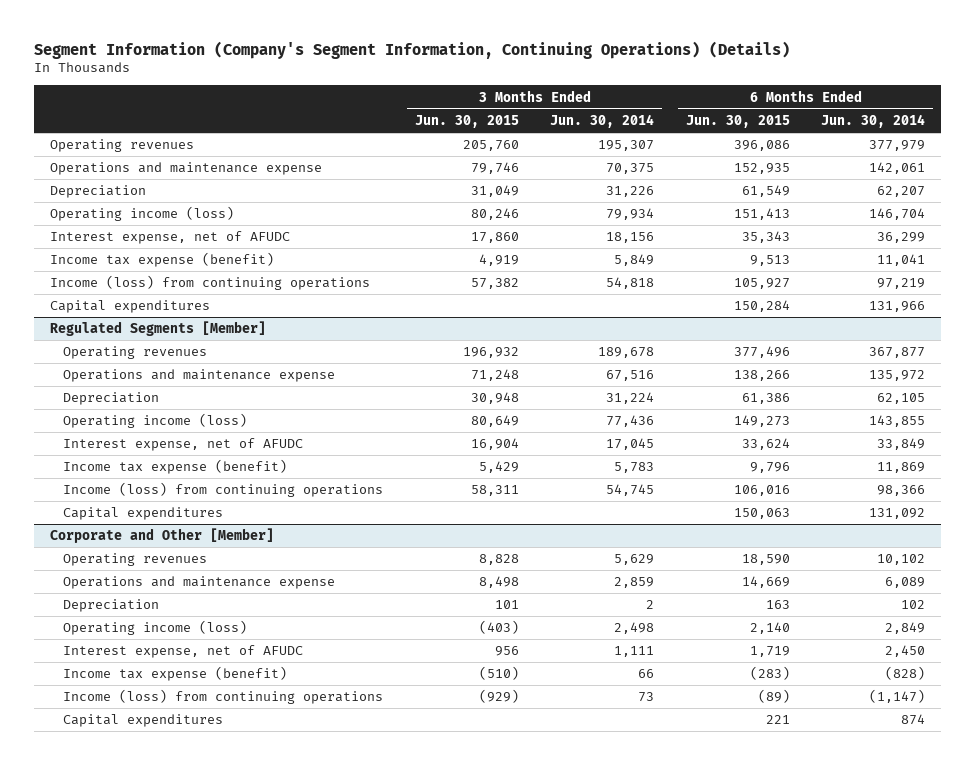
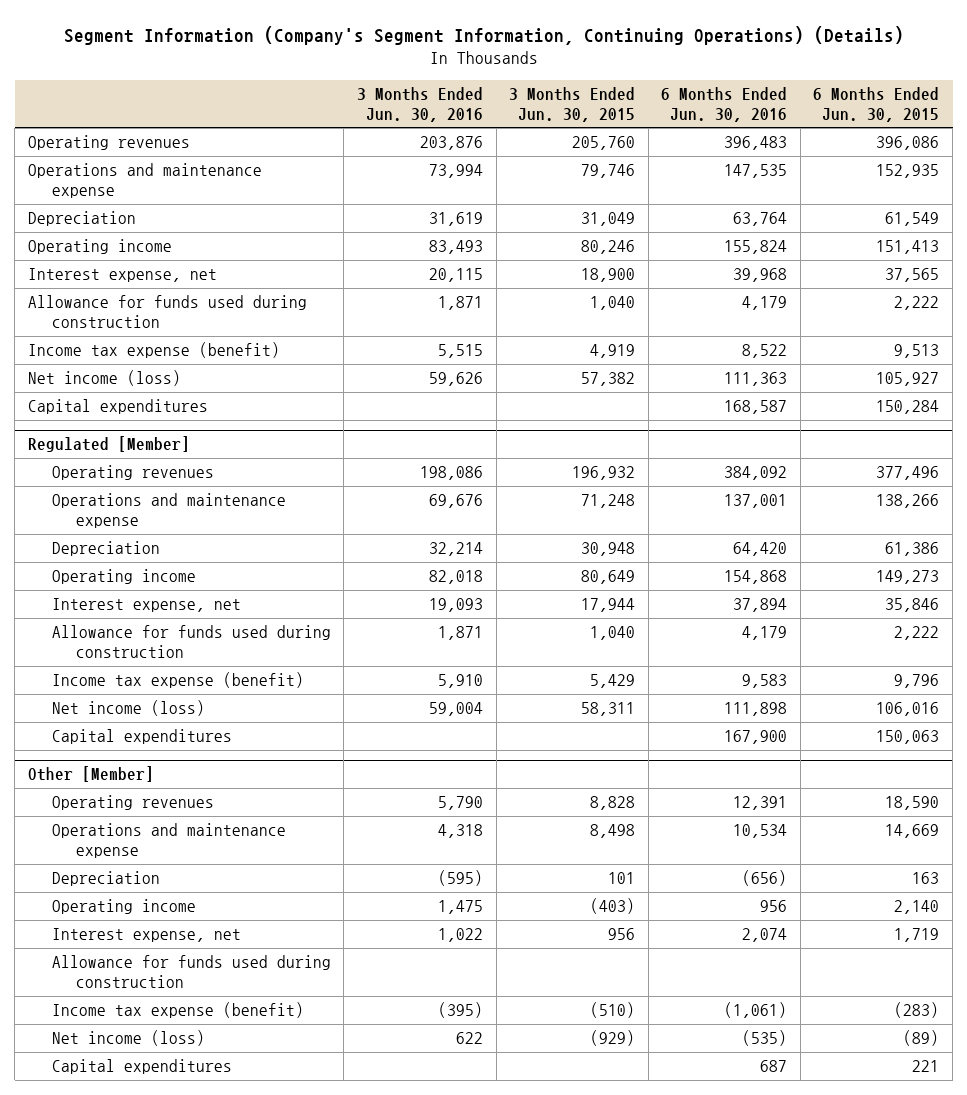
[550,114,655,129] Jun. 30, 2014 -> none
[821,114,926,129] Jun. 30, 2014 -> none
none -> [357,86,484,122] 3 Months Ended Jun. 30, 2016
none -> [661,86,788,122] 6 Months Ended Jun. 30, 2016
[50,206,235,222] Operating income (loss) -> [27,239,172,255] Operating income
[50,231,291,245] Interest expense, net of AFUDC -> [27,268,217,283] Interest expense, net
[470,232,519,244] 17,860 -> [581,268,636,283] 18,900
[741,231,790,244] 35,343 -> [885,268,940,283] 37,565
none -> [27,295,307,329] Allowance for funds used during construction
[50,275,371,291] Income (loss) from continuing operations -> [27,370,181,387] Net income (loss)
[50,321,267,337] Regulated Segments [Member] -> [27,436,190,453] Regulated [Member]
[63,413,248,429] Operating income (loss) -> [51,569,196,585] Operating income
[63,438,304,452] Interest expense, net of AFUDC -> [51,598,241,613] Interest expense, net
[470,438,519,451] 16,904 -> [581,598,636,613] 17,944
[741,438,790,451] 33,624 -> [885,598,940,613] 35,846
none -> [51,625,331,659] Allowance for funds used during construction
[63,482,384,498] Income (loss) from continuing operations -> [51,700,205,717] Net income (loss)
[50,528,275,544] Corporate and Other [Member] -> [27,766,154,783] Other [Member]
[63,620,248,636] Operating income (loss) -> [51,899,196,915] Operating income
[63,645,304,659] Interest expense, net of AFUDC -> [51,928,241,943] Interest expense, net
none -> [51,955,331,989] Allowance for funds used during construction
[63,689,384,705] Income (loss) from continuing operations -> [51,1030,205,1047] Net income (loss)

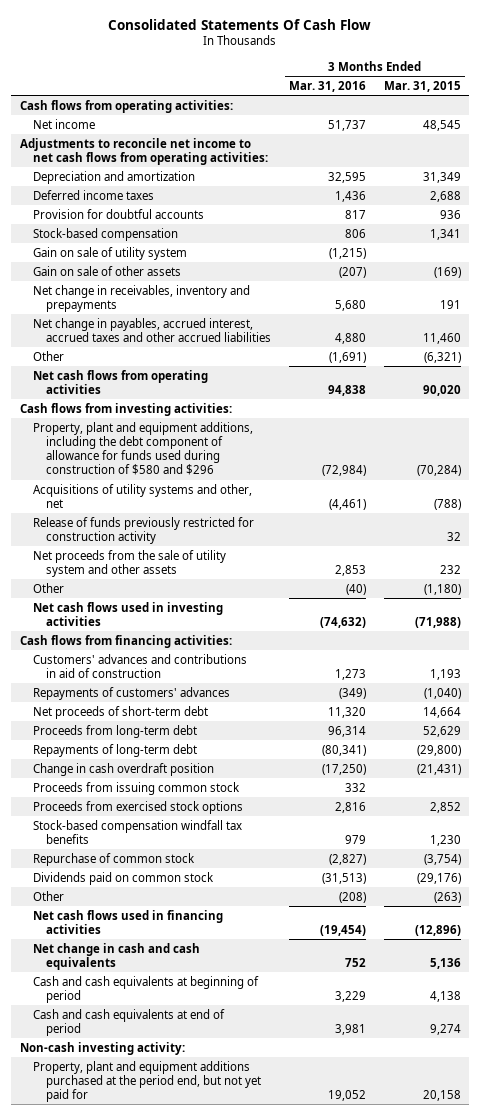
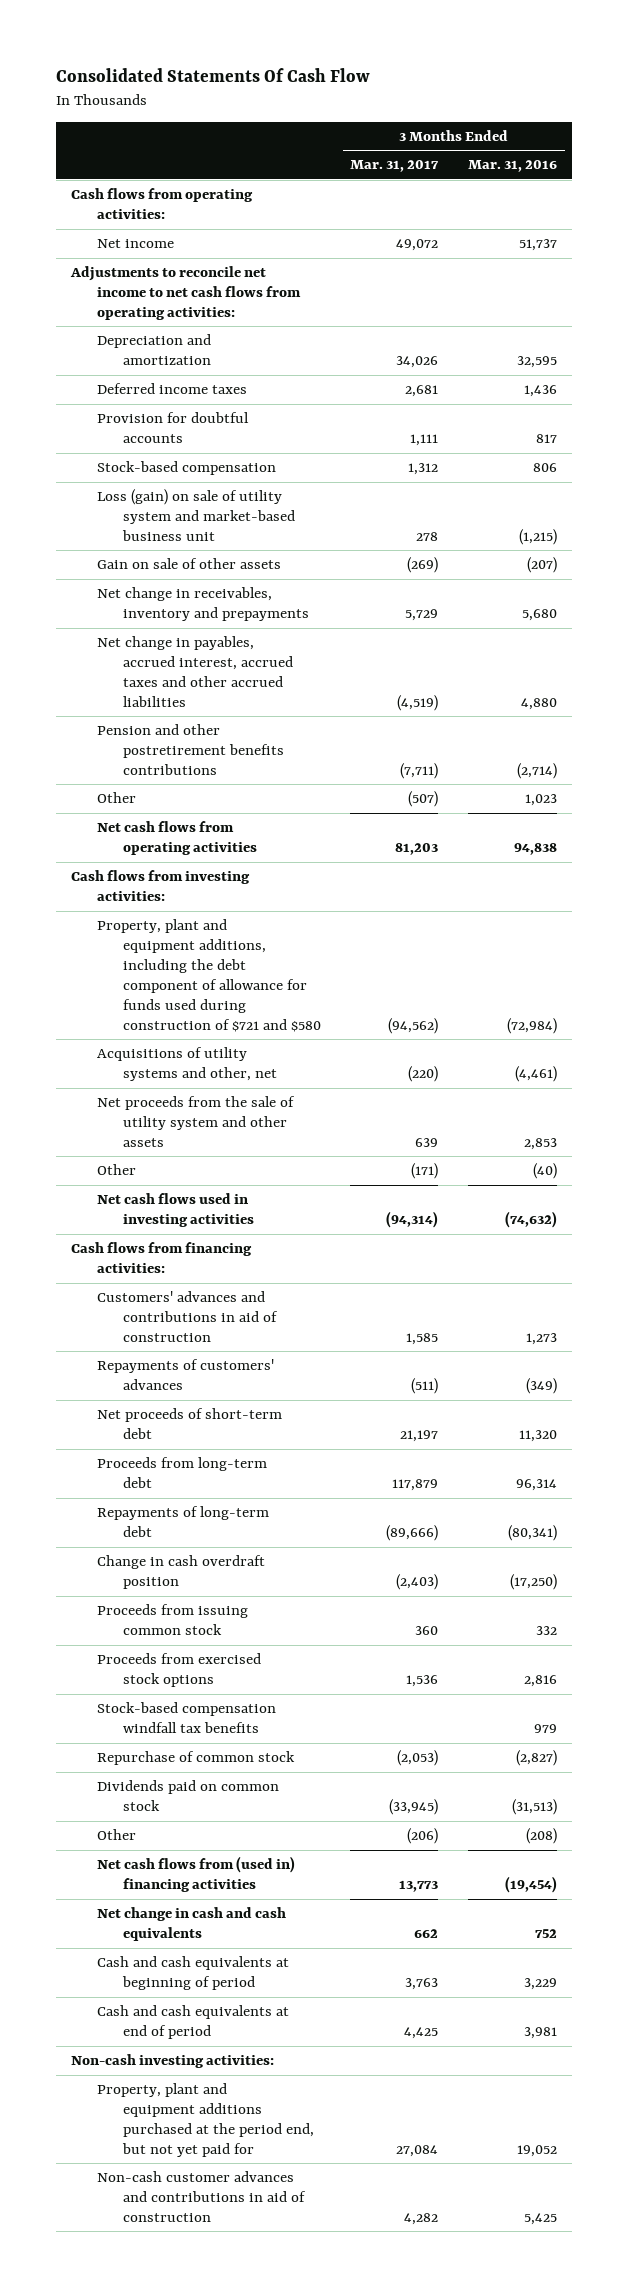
[383,81,461,93] Mar. 31, 2015 -> none
none -> [350,160,440,173] Mar. 31, 2017
[33,246,188,260] Gain on sale of utility system -> [96,489,295,541] Loss (gain) on sale of utility system and market-based business unit
none -> [96,724,284,775] Pension and other postretirement benefits contributions
[328,351,366,363] (1,691) -> [525,794,558,807] 1,023
[33,421,254,476] Property, plant and equipment additions, including the debt component of allowance for funds used during construction of $580 and $296 -> [96,919,321,1032] Property, plant and equipment additions, including the debt component of allowance for funds used during construction of $721 and $580
[33,516,255,544] Release of funds previously restricted for construction activity -> none
[33,909,224,934] Net cash flows used in financing activities -> [96,1856,295,1893] Net cash flows from (used in) financing activities
[20,1041,186,1055] Non-cash investing activity: -> [71,2054,275,2069] Non-cash investing activities:
none -> [96,2171,306,2222] Non-cash customer advances and contributions in aid of construction

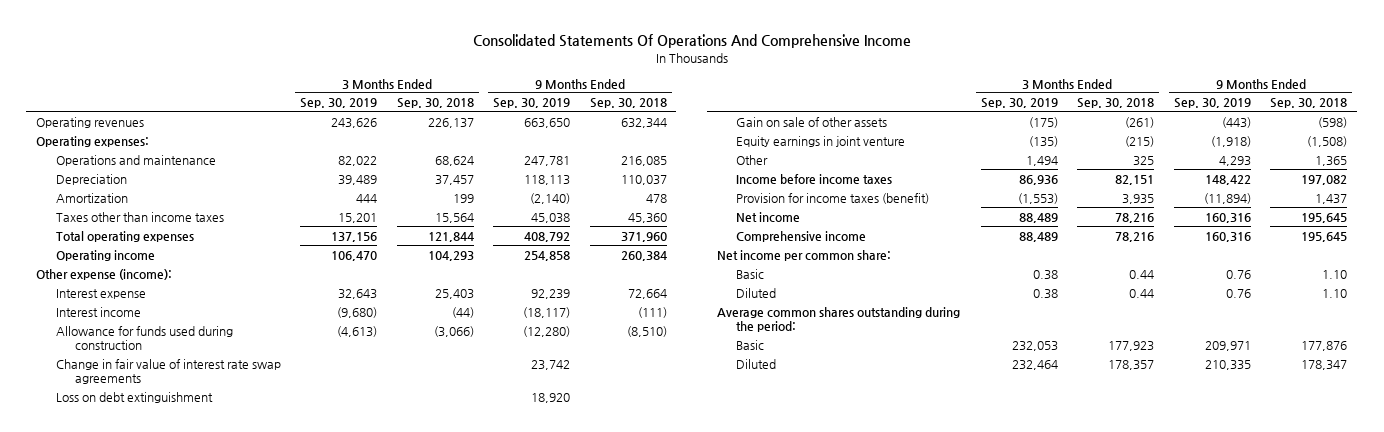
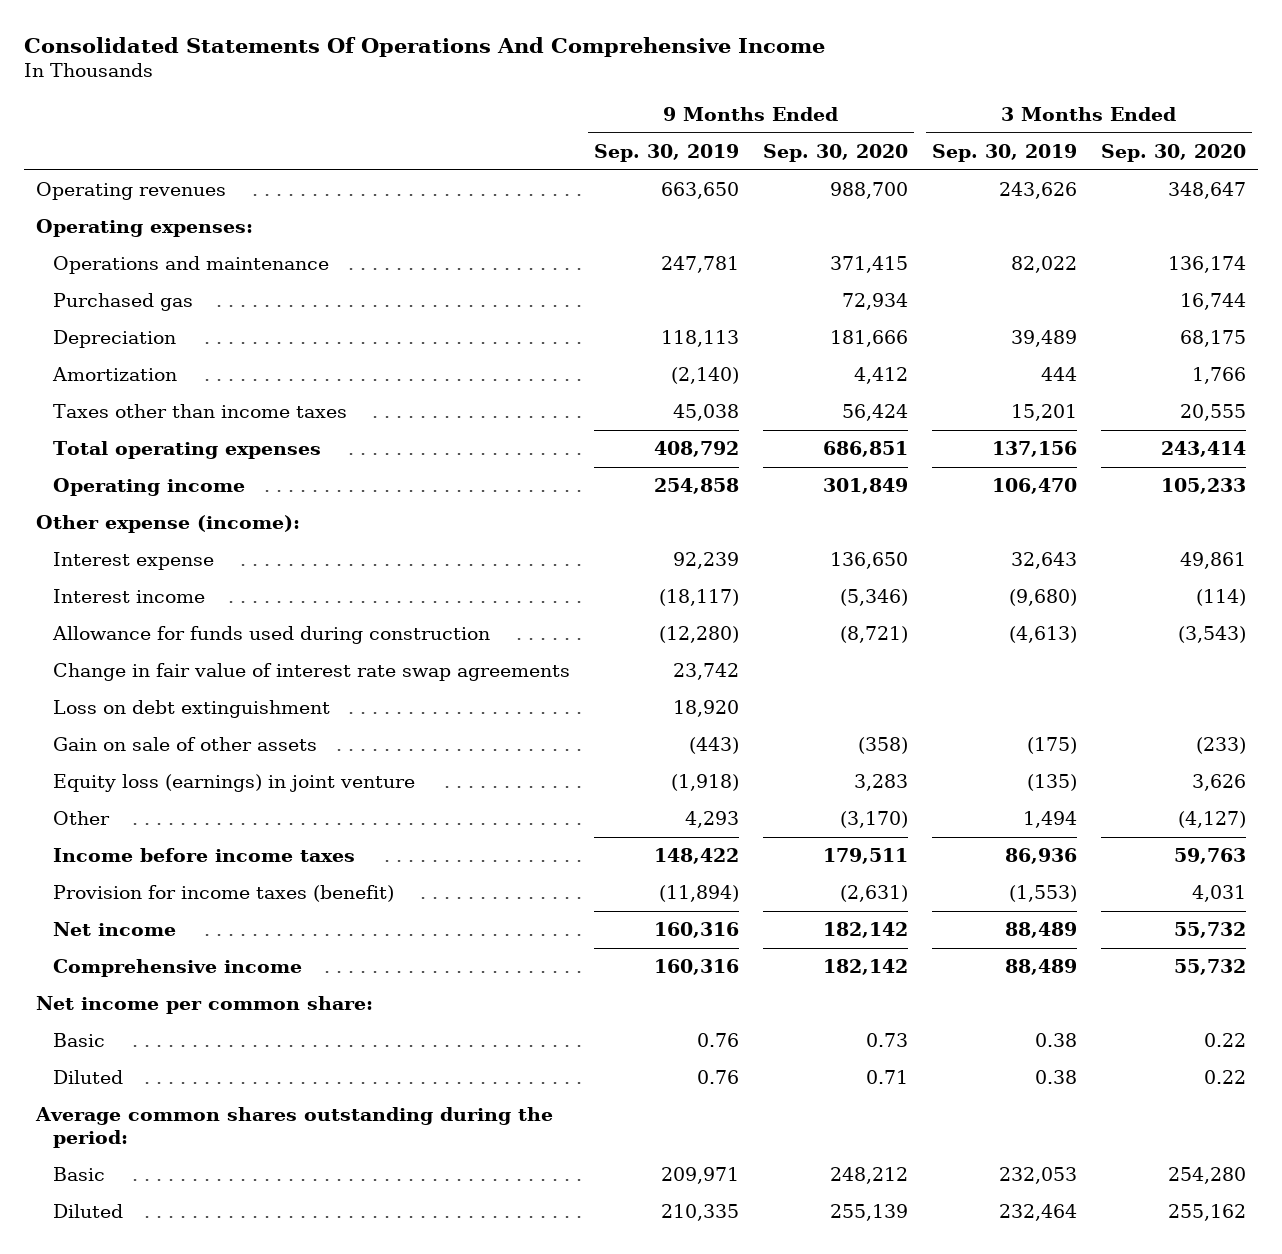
[396,98,474,109] Sep. 30, 2018 -> none
[589,98,667,109] Sep. 30, 2018 -> none
none -> [763,143,909,162] Sep. 30, 2020
none -> [1100,143,1246,162] Sep. 30, 2020
none -> [53,293,194,312] Purchased gas
[736,135,906,147] Equity earnings in joint venture -> [53,774,416,793] Equity loss (earnings) in joint venture

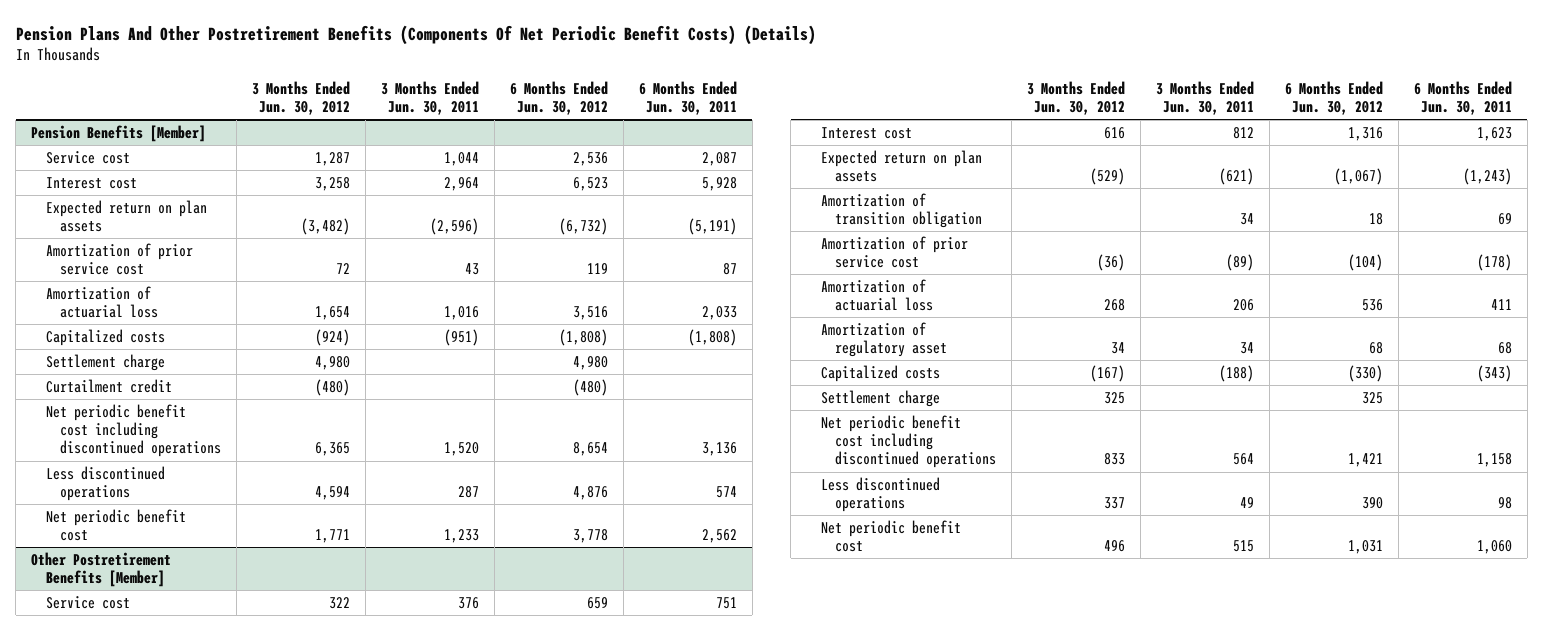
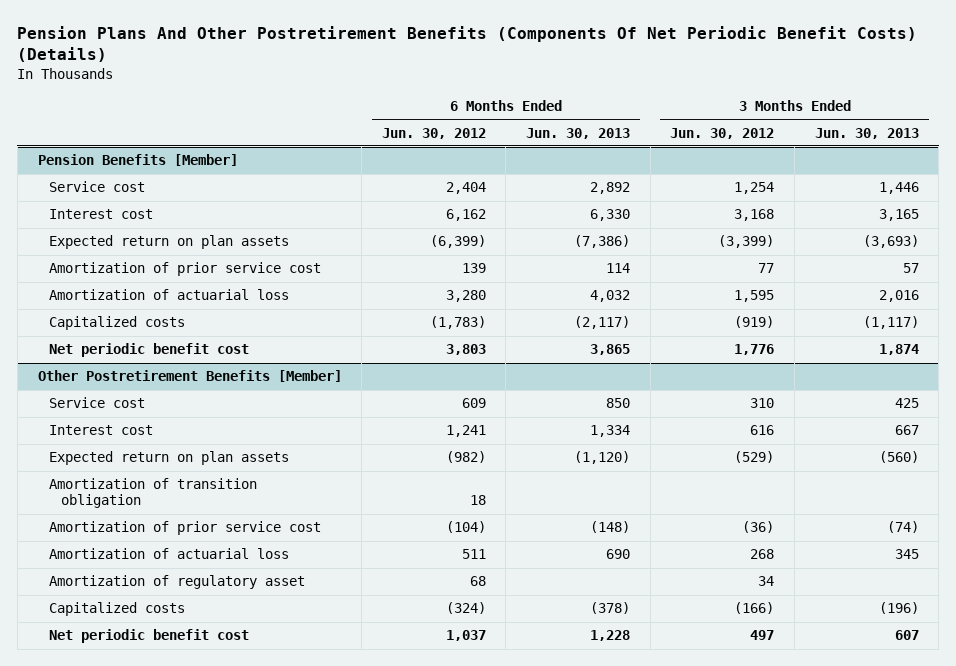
[381,80,480,115] 3 Months Ended Jun. 30, 2011 -> none
[638,80,737,115] 6 Months Ended Jun. 30, 2011 -> none
none -> [526,127,631,139] Jun. 30, 2013
none -> [814,127,919,139] Jun. 30, 2013
[45,353,165,371] Settlement charge -> none
[45,378,172,393] Curtailment credit -> none
[45,403,222,458] Net periodic benefit cost including discontinued operations -> none
[45,465,165,502] Less discontinued operations -> none
[315,151,351,166] 1,287 -> [734,182,775,195] 1,254
[572,151,608,166] 2,536 -> [445,182,486,195] 2,404
[315,176,351,191] 3,258 -> [734,209,775,222] 3,168
[572,176,608,191] 6,523 -> [445,209,486,222] 6,162
[301,218,351,236] (3,482) -> [718,235,775,249] (3,399)
[558,218,608,236] (6,732) -> [429,235,486,249] (6,399)
[336,263,351,275] 72 -> [758,263,775,274] 77
[586,263,608,275] 119 -> [461,263,486,274] 139
[315,306,351,321] 1,654 -> [734,290,775,303] 1,595
[572,306,608,321] 3,516 -> [445,290,486,303] 3,280
[315,328,351,346] (924) -> [734,316,775,329] (919)
[558,328,608,346] (1,808) -> [429,316,486,330] (1,783)
[315,529,351,544] 1,771 -> [734,344,775,356] 1,776
[572,529,608,544] 3,778 -> [445,344,486,356] 3,803
[329,596,351,609] 322 -> [750,398,775,409] 310
[586,596,608,609] 659 -> [461,398,486,409] 609
[1347,126,1383,141] 1,316 -> [445,425,486,438] 1,241
[1333,168,1383,186] (1,067) -> [445,451,486,464] (982)
[1361,299,1383,312] 536 -> [461,549,486,560] 511
[820,389,940,407] Settlement charge -> none
[820,414,997,469] Net periodic benefit cost including discontinued operations -> none
[820,476,940,513] Less discontinued operations -> none
[1090,364,1126,382] (167) -> [734,602,775,615] (166)
[1347,364,1383,382] (330) -> [445,602,486,615] (324)
[1104,540,1126,553] 496 -> [750,630,775,641] 497
[1347,540,1383,555] 1,031 -> [445,630,486,642] 1,037

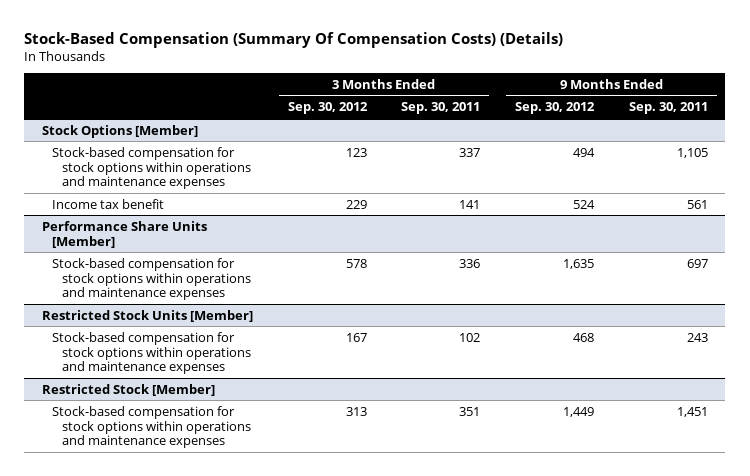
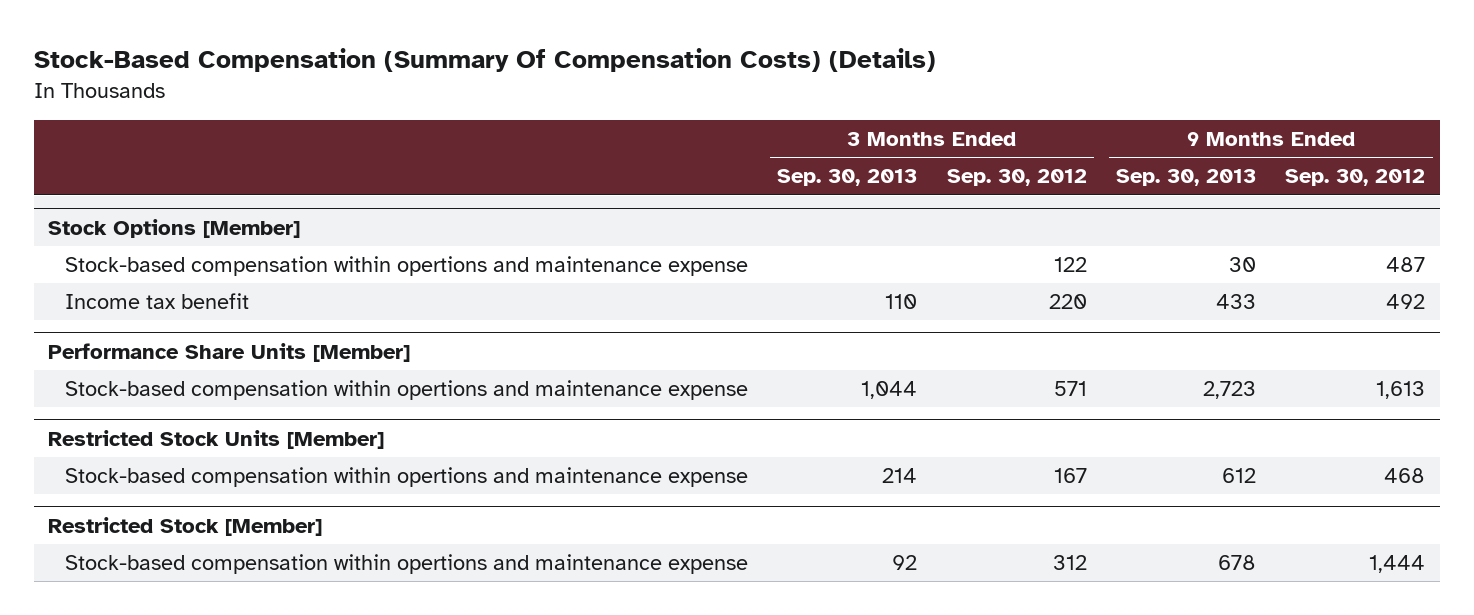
[401,102,481,115] Sep. 30, 2011 -> none
[628,102,708,115] Sep. 30, 2011 -> none
none -> [777,169,918,187] Sep. 30, 2013
none -> [1116,169,1257,187] Sep. 30, 2013
[52,146,252,190] Stock-based compensation for stock options within operations and maintenance expenses -> [65,256,749,277] Stock-based compensation within opertions and maintenance expense
[345,147,367,157] 123 -> [1053,257,1087,273] 122
[573,147,596,157] 494 -> [1386,257,1426,273] 487
[345,199,367,209] 229 -> [1048,294,1087,310] 220
[573,199,596,209] 524 -> [1386,294,1426,310] 492
[52,257,252,301] Stock-based compensation for stock options within operations and maintenance expenses -> [65,380,749,401] Stock-based compensation within opertions and maintenance expense
[345,258,367,268] 578 -> [1053,381,1087,397] 571
[563,258,595,269] 1,635 -> [1376,381,1426,400] 1,613
[52,331,252,375] Stock-based compensation for stock options within operations and maintenance expenses -> [65,467,749,488] Stock-based compensation within opertions and maintenance expense
[52,405,252,449] Stock-based compensation for stock options within operations and maintenance expenses -> [65,554,749,575] Stock-based compensation within opertions and maintenance expense
[345,406,367,416] 313 -> [1052,555,1087,571] 312
[563,406,595,417] 1,449 -> [1369,555,1426,574] 1,444

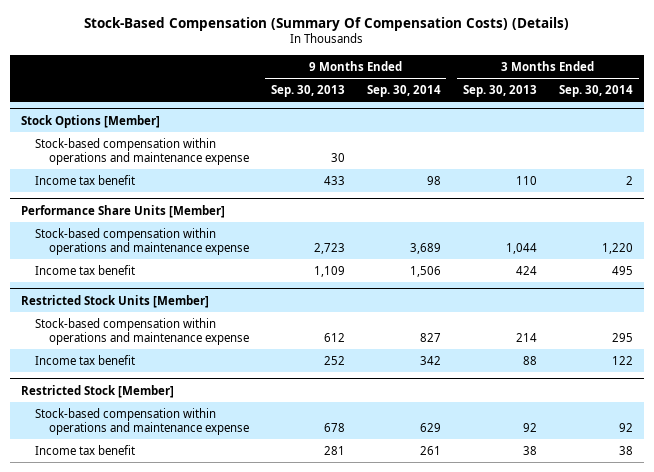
[946,169,1087,187] Sep. 30, 2012 -> none
[1285,169,1426,187] Sep. 30, 2012 -> none
none -> [366,84,441,97] Sep. 30, 2014
none -> [558,84,633,97] Sep. 30, 2014
[65,256,749,277] Stock-based compensation within opertions and maintenance expense -> [34,137,249,165] Stock-based compensation within operations and maintenance expense
[65,380,749,401] Stock-based compensation within opertions and maintenance expense -> [34,227,249,255] Stock-based compensation within operations and maintenance expense
none -> [34,264,135,275] Income tax benefit
[65,467,749,488] Stock-based compensation within opertions and maintenance expense -> [34,317,249,345] Stock-based compensation within operations and maintenance expense
none -> [34,354,135,365] Income tax benefit
[65,554,749,575] Stock-based compensation within opertions and maintenance expense -> [34,407,249,435] Stock-based compensation within operations and maintenance expense
none -> [34,444,135,455] Income tax benefit

